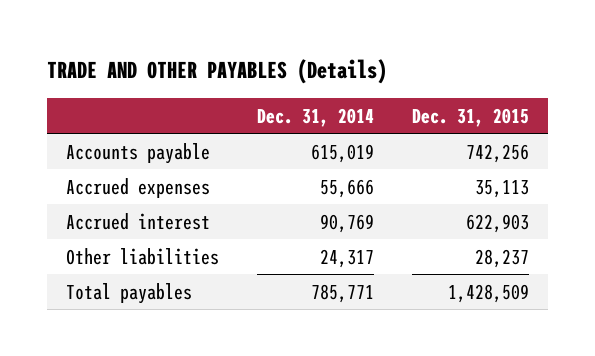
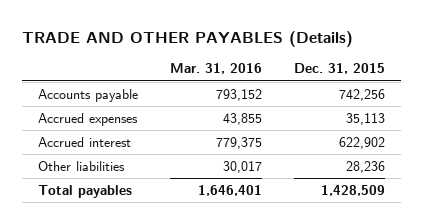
[256,107,374,127] Dec. 31, 2014 -> none
none -> [169,63,262,75] Mar. 31, 2016
[465,213,529,233] 622,903 -> [338,136,385,149] 622,902
[474,248,529,268] 28,237 -> [345,160,385,173] 28,236

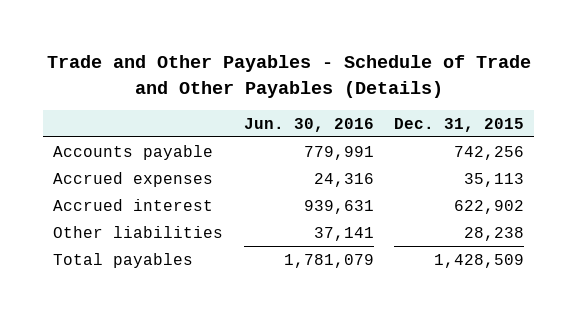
[21,30,353,47] TRADE AND OTHER PAYABLES (Details) -> [46,55,531,98] Trade and Other Payables - Schedule of Trade and Other Payables (Details)
[169,63,262,75] Mar. 31, 2016 -> none
none -> [243,117,374,132] Jun. 30, 2016
[345,160,385,173] 28,236 -> [464,226,525,241] 28,238

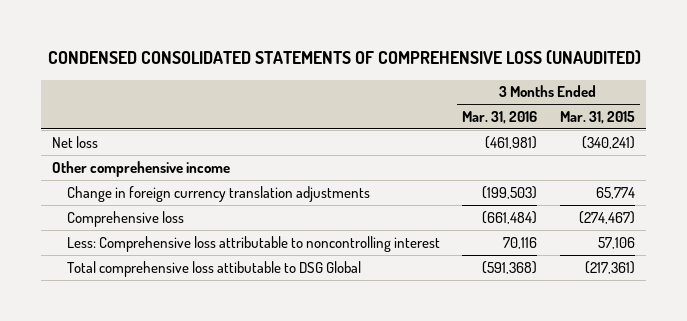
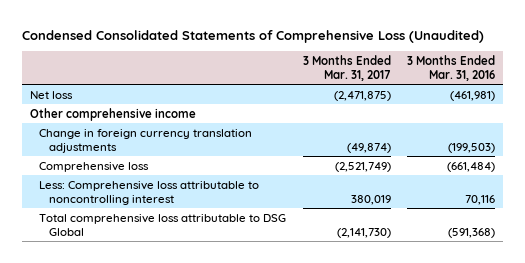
[47,50,641,65] CONDENSED CONSOLIDATED STATEMENTS OF COMPREHENSIVE LOSS (UNAUDITED) -> [21,29,484,43] Condensed Consolidated Statements of Comprehensive Loss (Unaudited)
[559,110,635,124] Mar. 31, 2015 -> none
none -> [302,54,391,81] 3 Months Ended Mar. 31, 2017
[66,260,361,277] Total comprehensive loss attibutable to DSG Global -> [39,213,287,236] Total comprehensive loss attributable to DSG Global

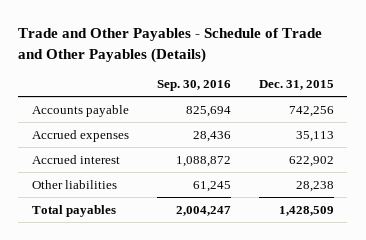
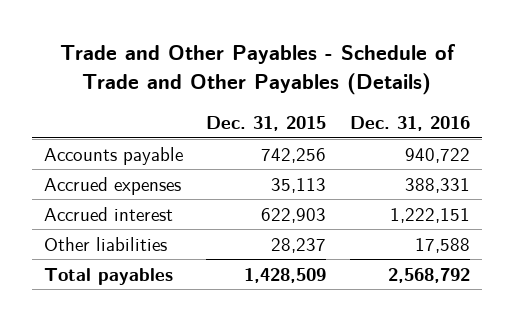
[156,80,231,92] Sep. 30, 2016 -> none
none -> [350,116,471,132] Dec. 31, 2016
[288,155,334,167] 622,902 -> [261,207,327,223] 622,903
[295,180,334,192] 28,238 -> [271,237,327,253] 28,237

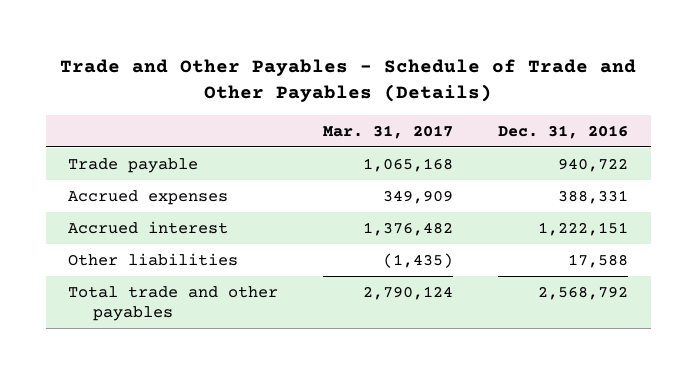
[206,116,327,132] Dec. 31, 2015 -> none
none -> [323,124,454,139] Mar. 31, 2017
[43,146,183,165] Accounts payable -> [68,157,199,173] Trade payable
[43,267,173,285] Total payables -> [68,285,279,322] Total trade and other payables

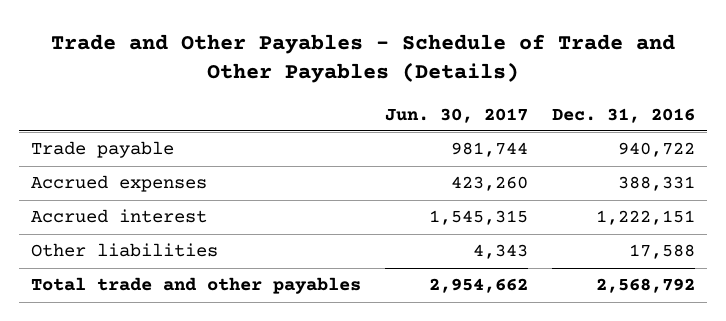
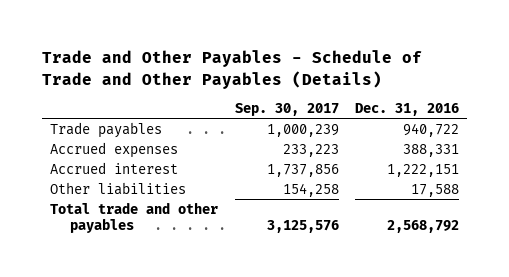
[384,107,528,123] Jun. 30, 2017 -> none
none -> [234,103,339,117] Sep. 30, 2017
[30,141,174,159] Trade payable -> [50,121,163,138] Trade payables

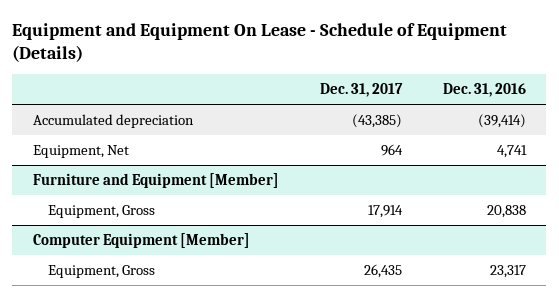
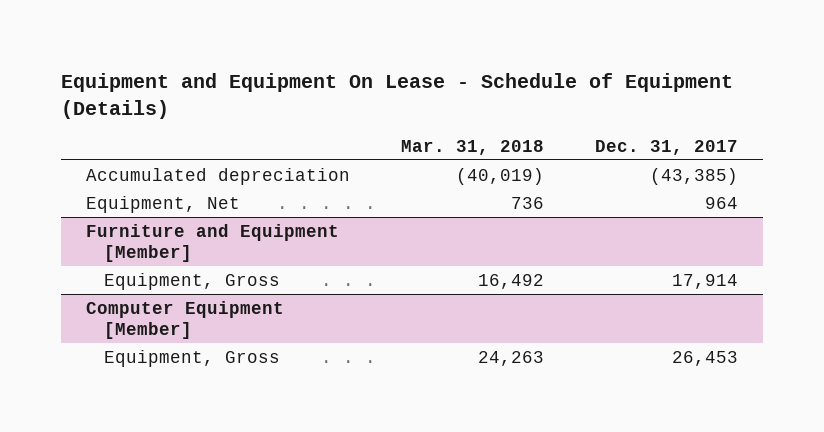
[442,83,526,98] Dec. 31, 2016 -> none
none -> [401,139,545,155] Mar. 31, 2018
[363,264,402,279] 26,435 -> [671,350,738,366] 26,453

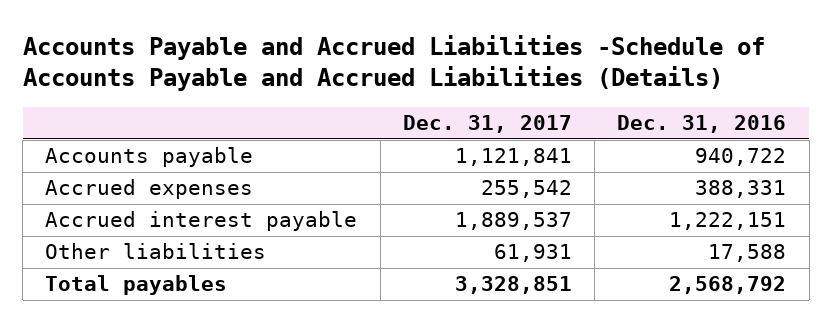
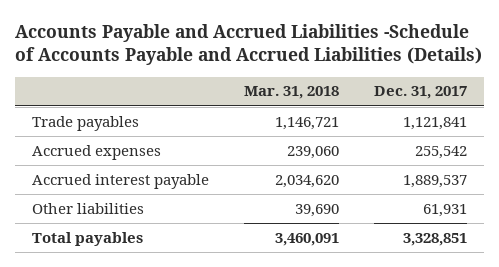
[617,115,787,134] Dec. 31, 2016 -> none
none -> [243,86,339,100] Mar. 31, 2018
[45,147,254,168] Accounts payable -> [32,115,140,131] Trade payables

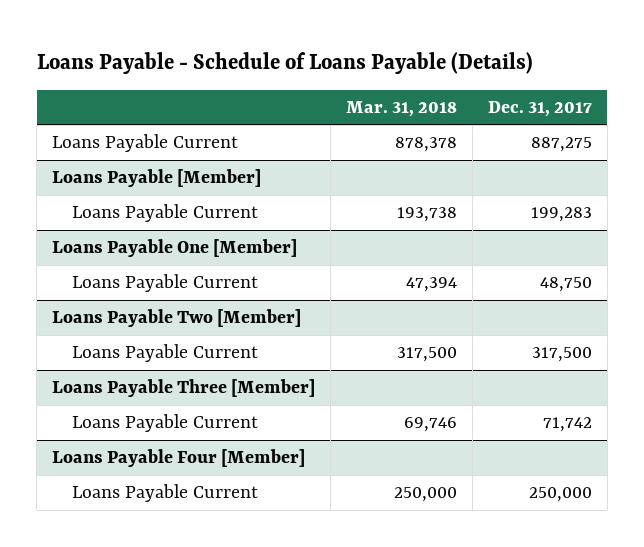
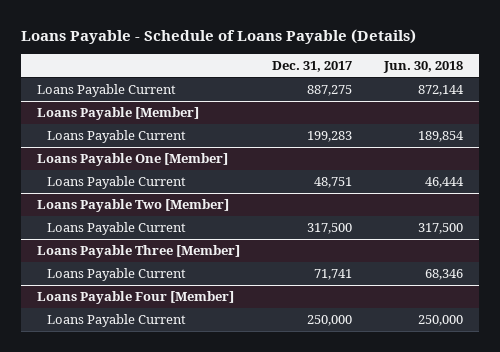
[346,100,458,117] Mar. 31, 2018 -> none
none -> [383,61,464,74] Jun. 30, 2018
[540,277,593,293] 48,750 -> [313,177,352,189] 48,751
[543,417,593,433] 71,742 -> [313,269,352,281] 71,741

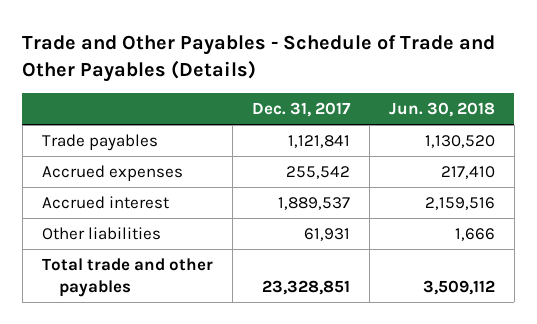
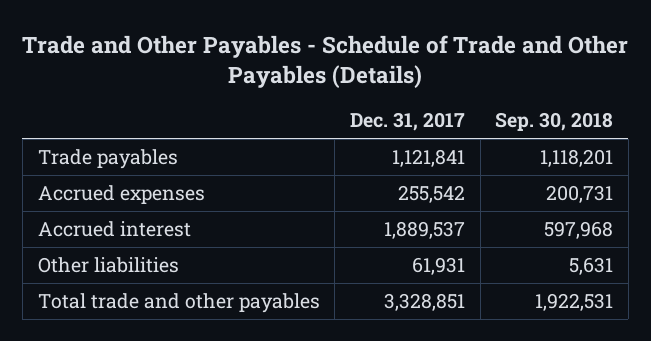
[388,102,495,118] Jun. 30, 2018 -> none
none -> [495,112,614,132] Sep. 30, 2018
[261,280,350,296] 23,328,851 -> [383,293,465,312] 3,328,851

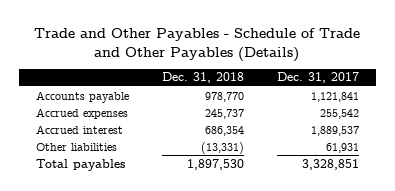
[495,112,614,132] Sep. 30, 2018 -> none
none -> [161,72,244,84] Dec. 31, 2018
[37,149,178,170] Trade payables -> [35,90,129,103] Accounts payable
[37,293,320,314] Total trade and other payables -> [35,158,125,171] Total payables

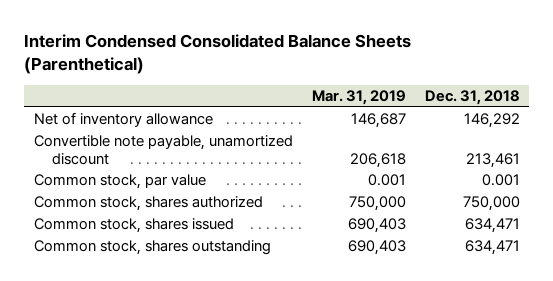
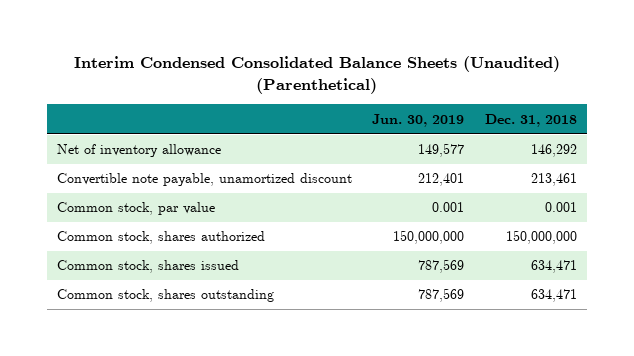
[24,34,412,75] Interim Condensed Consolidated Balance Sheets (Parenthetical) -> [73,56,560,95] Interim Condensed Consolidated Balance Sheets (Unaudited) (Parenthetical)
[311,90,406,106] Mar. 31, 2019 -> none
none -> [372,113,465,127] Jun. 30, 2019
[462,196,520,212] 750,000 -> [506,230,578,245] 150,000,000

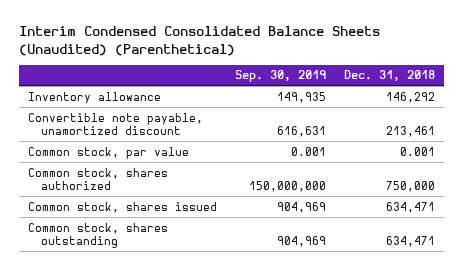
[372,113,465,127] Jun. 30, 2019 -> none
none -> [235,70,327,83] Sep. 30, 2019
[56,144,221,158] Net of inventory allowance -> [28,91,162,104] Inventory allowance
[506,230,578,245] 150,000,000 -> [385,181,435,193] 750,000

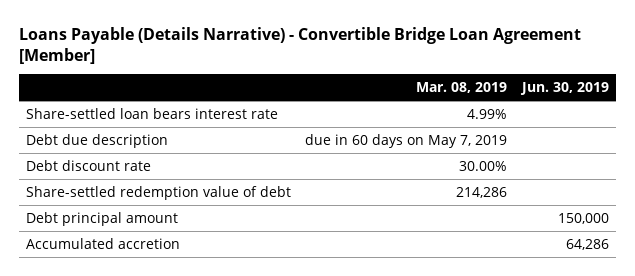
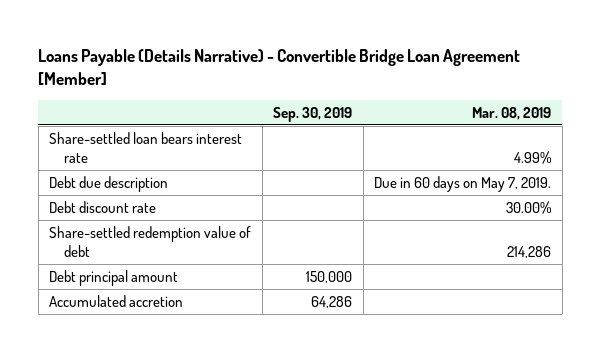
[519,82,609,96] Jun. 30, 2019 -> none
none -> [273,106,353,122] Sep. 30, 2019
[305,133,508,148] due in 60 days on May 7, 2019 -> [374,175,552,192] Due in 60 days on May 7, 2019.

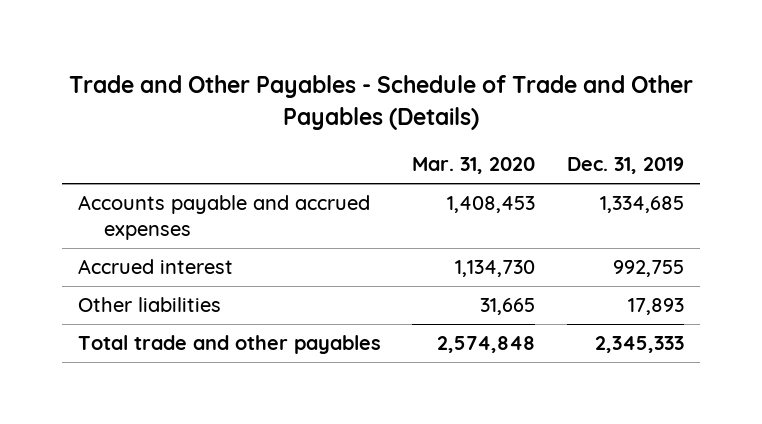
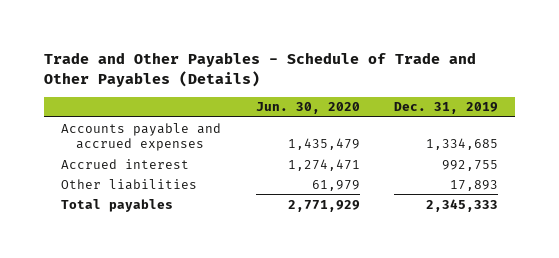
[412,157,536,175] Mar. 31, 2020 -> none
none -> [255,102,360,115] Jun. 30, 2020
[77,335,381,355] Total trade and other payables -> [61,198,174,212] Total payables

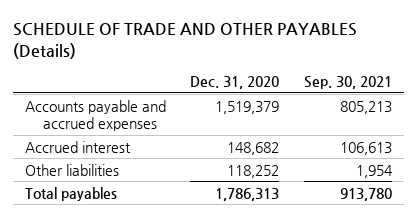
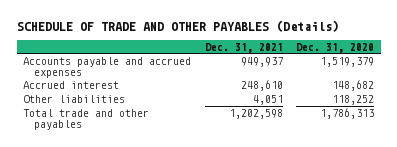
[303,75,392,89] Sep. 30, 2021 -> none
none -> [204,42,283,53] Dec. 31, 2021
[25,186,118,201] Total payables -> [23,108,150,130] Total trade and other payables

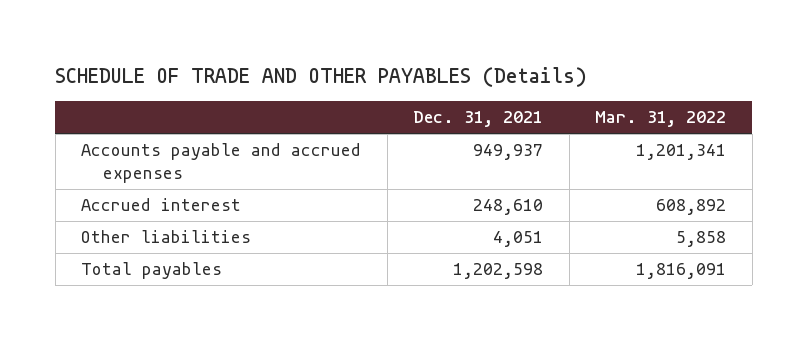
[296,42,375,53] Dec. 31, 2020 -> none
none -> [595,111,727,128] Mar. 31, 2022
[23,108,150,130] Total trade and other payables -> [81,262,223,280] Total payables

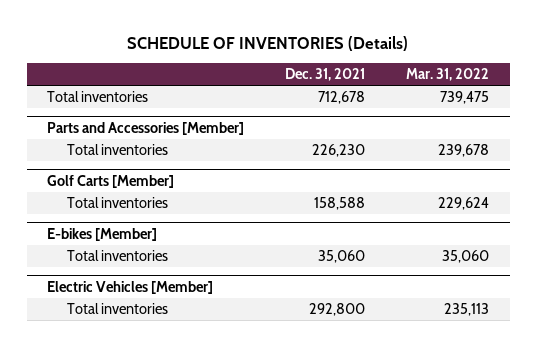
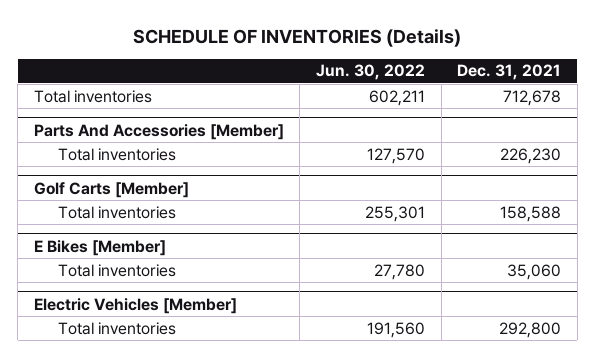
[406,68,490,82] Mar. 31, 2022 -> none
none -> [315,64,425,81] Jun. 30, 2022
[47,121,245,135] Parts and Accessories [Member] -> [33,123,284,140] Parts And Accessories [Member]
[47,227,158,241] E-bikes [Member] -> [33,239,166,256] E Bikes [Member]

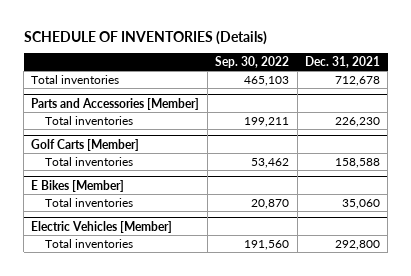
[315,64,425,81] Jun. 30, 2022 -> none
none -> [215,56,290,69] Sep. 30, 2022
[33,123,284,140] Parts And Accessories [Member] -> [31,97,200,110] Parts and Accessories [Member]

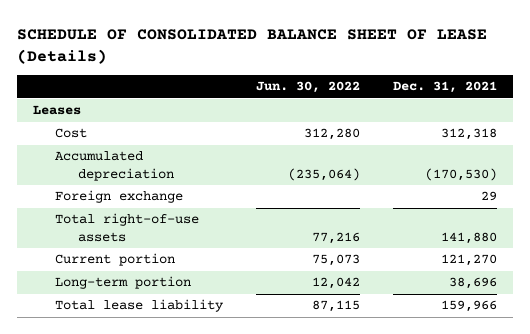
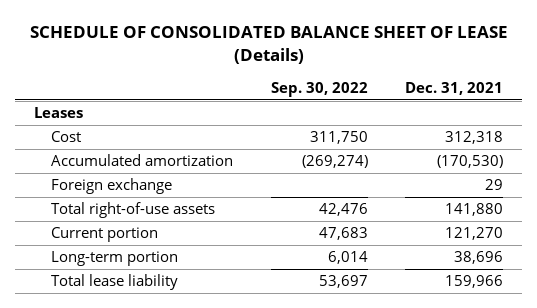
[256,81,361,94] Jun. 30, 2022 -> none
none -> [270,81,368,97] Sep. 30, 2022
[55,151,174,181] Accumulated depreciation -> [51,154,234,167] Accumulated amortization

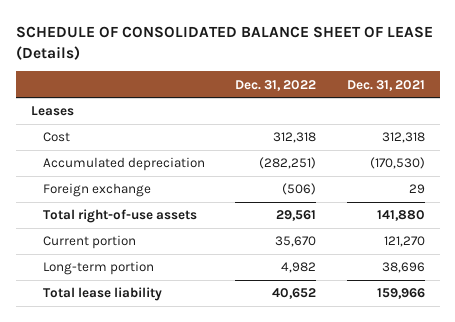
[270,81,368,97] Sep. 30, 2022 -> none
none -> [235,79,317,91] Dec. 31, 2022
[51,154,234,167] Accumulated amortization -> [43,157,206,172] Accumulated depreciation

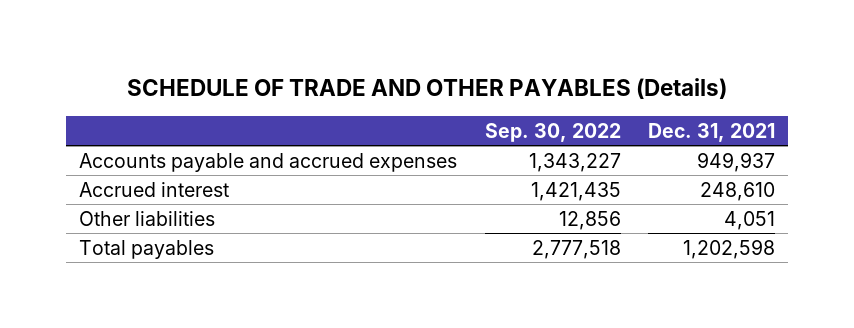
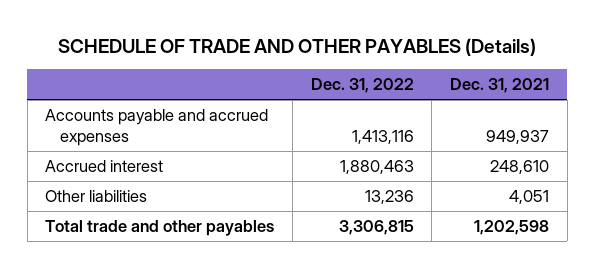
[484,122,621,142] Sep. 30, 2022 -> none
none -> [310,78,414,94] Dec. 31, 2022
[79,239,215,259] Total payables -> [45,220,275,237] Total trade and other payables

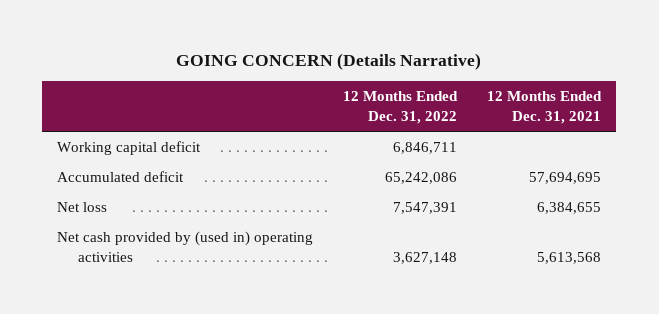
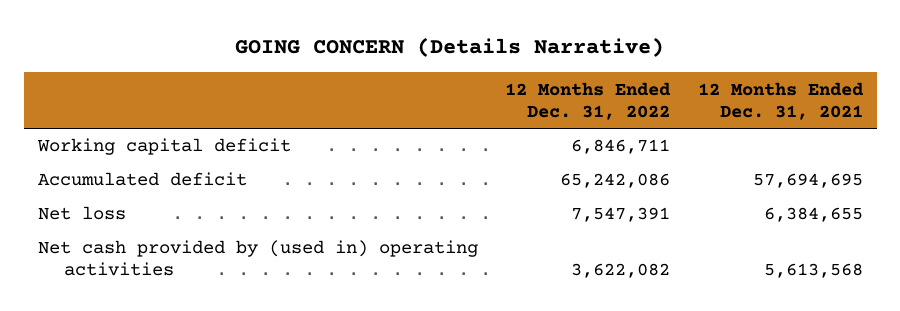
[393,251,458,264] 3,627,148 -> [571,263,671,279] 3,622,082

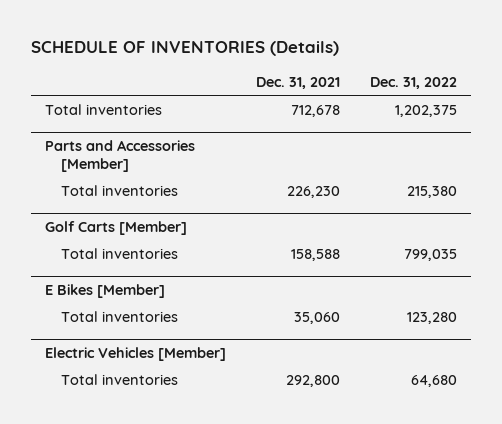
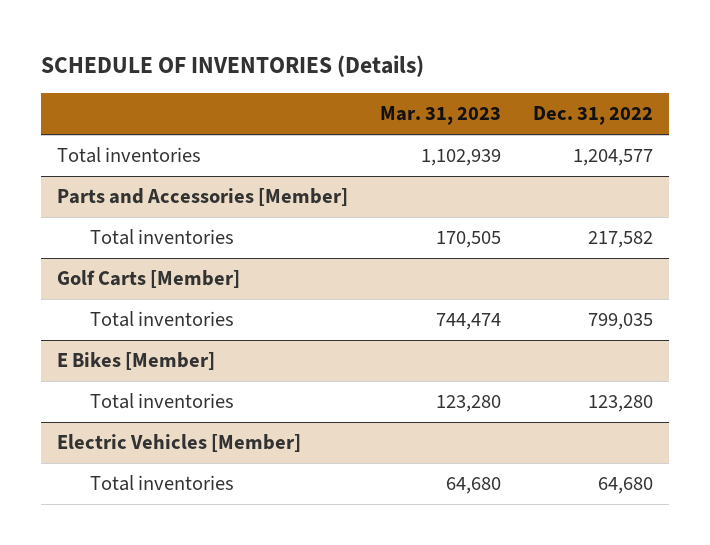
[256,77,341,90] Dec. 31, 2021 -> none
none -> [380,106,502,126] Mar. 31, 2023
[394,104,457,117] 1,202,375 -> [573,149,654,167] 1,204,577
[406,185,457,198] 215,380 -> [588,231,654,249] 217,582

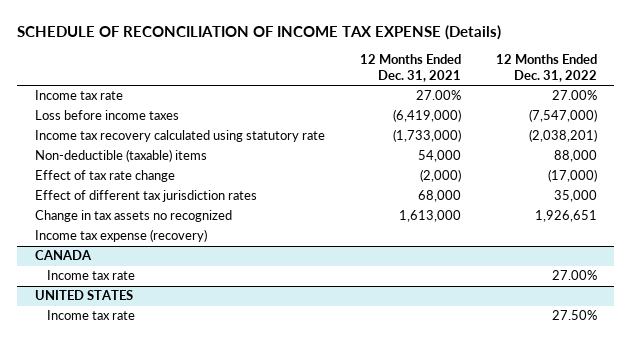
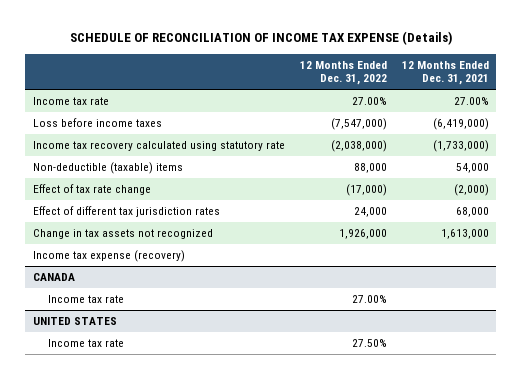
[528,129,597,143] (2,038,201) -> [330,139,387,152] (2,038,000)
[553,190,597,203] 35,000 -> [353,206,387,217] 24,000
[34,210,232,223] Change in tax assets no recognized -> [32,228,213,239] Change in tax assets not recognized
[534,210,597,223] 1,926,651 -> [338,228,387,239] 1,926,000

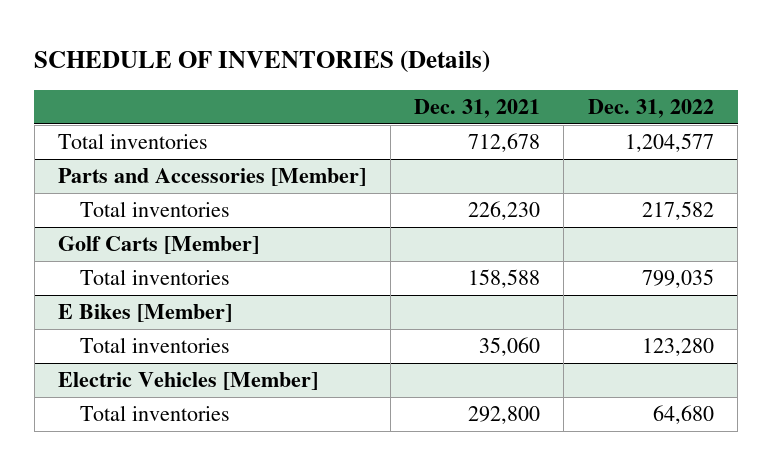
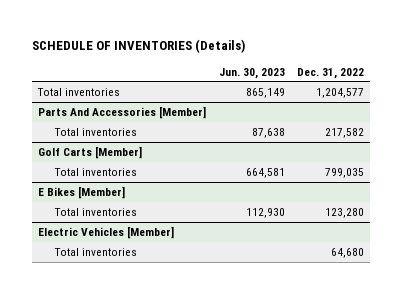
[413,98,540,118] Dec. 31, 2021 -> none
none -> [218,67,285,79] Jun. 30, 2023
[58,168,367,187] Parts and Accessories [Member] -> [38,105,207,119] Parts And Accessories [Member]

